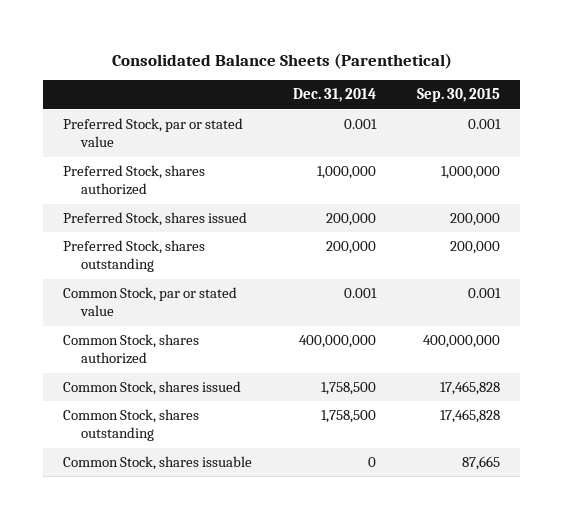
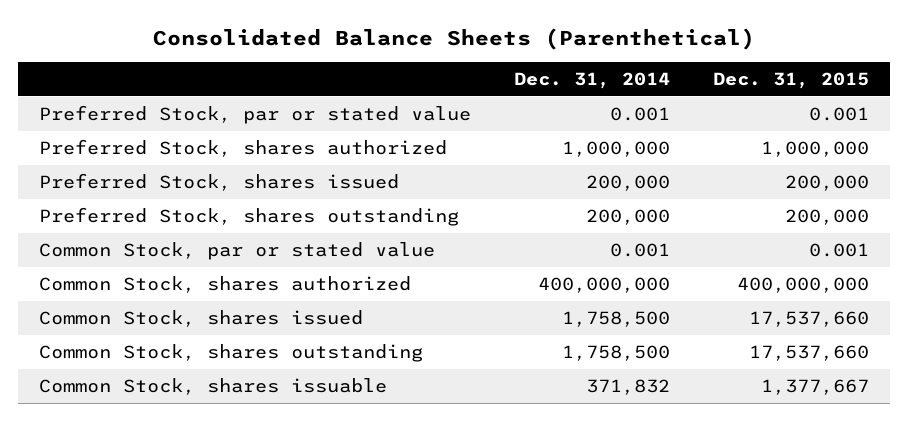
[416,88,500,103] Sep. 30, 2015 -> none
none -> [712,72,869,90] Dec. 31, 2015
[368,457,377,468] 0 -> [585,378,670,395] 371,832

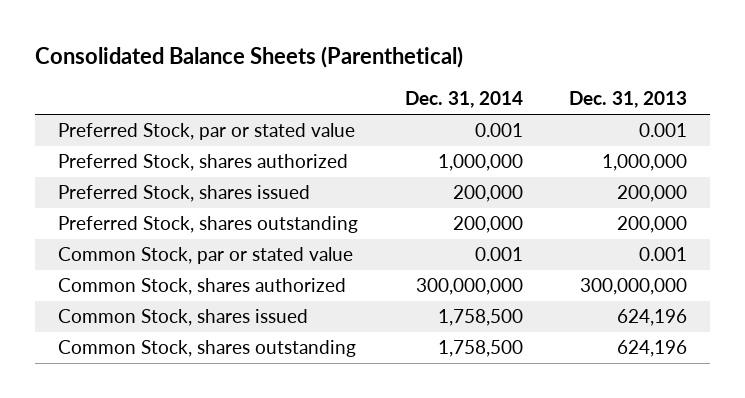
[712,72,869,90] Dec. 31, 2015 -> none
none -> [569,91,688,109] Dec. 31, 2013
[537,276,670,293] 400,000,000 -> [415,278,523,296] 300,000,000
[39,377,388,395] Common Stock, shares issuable -> none

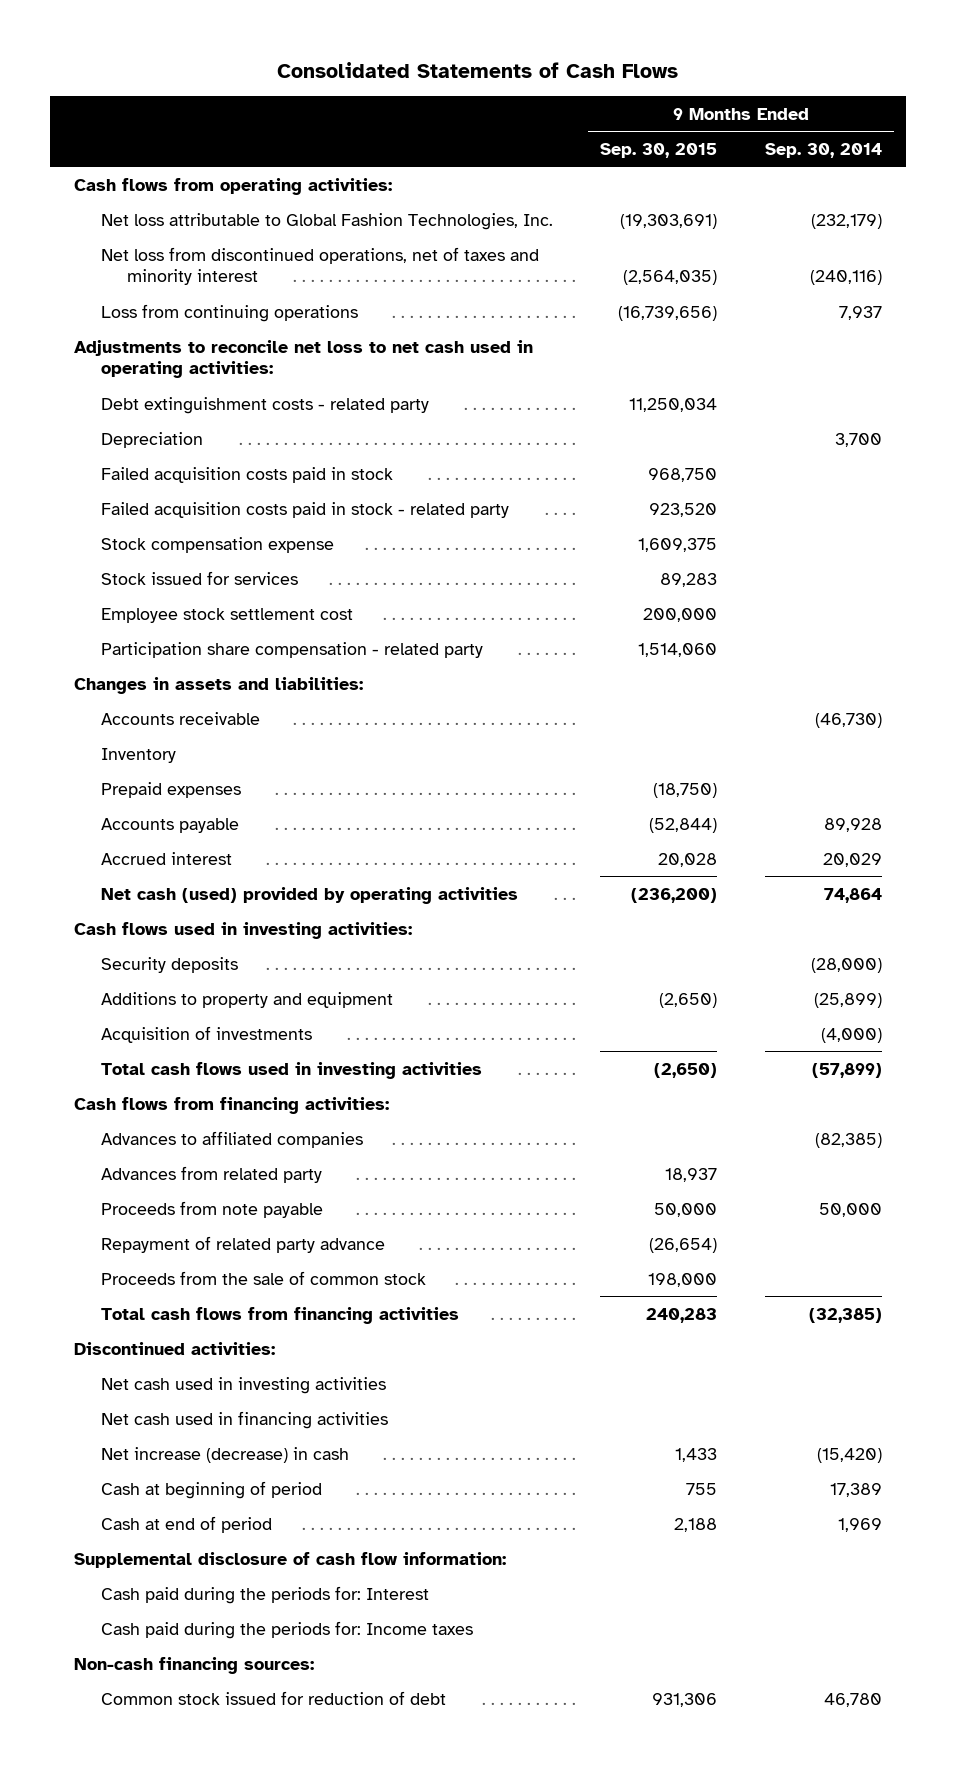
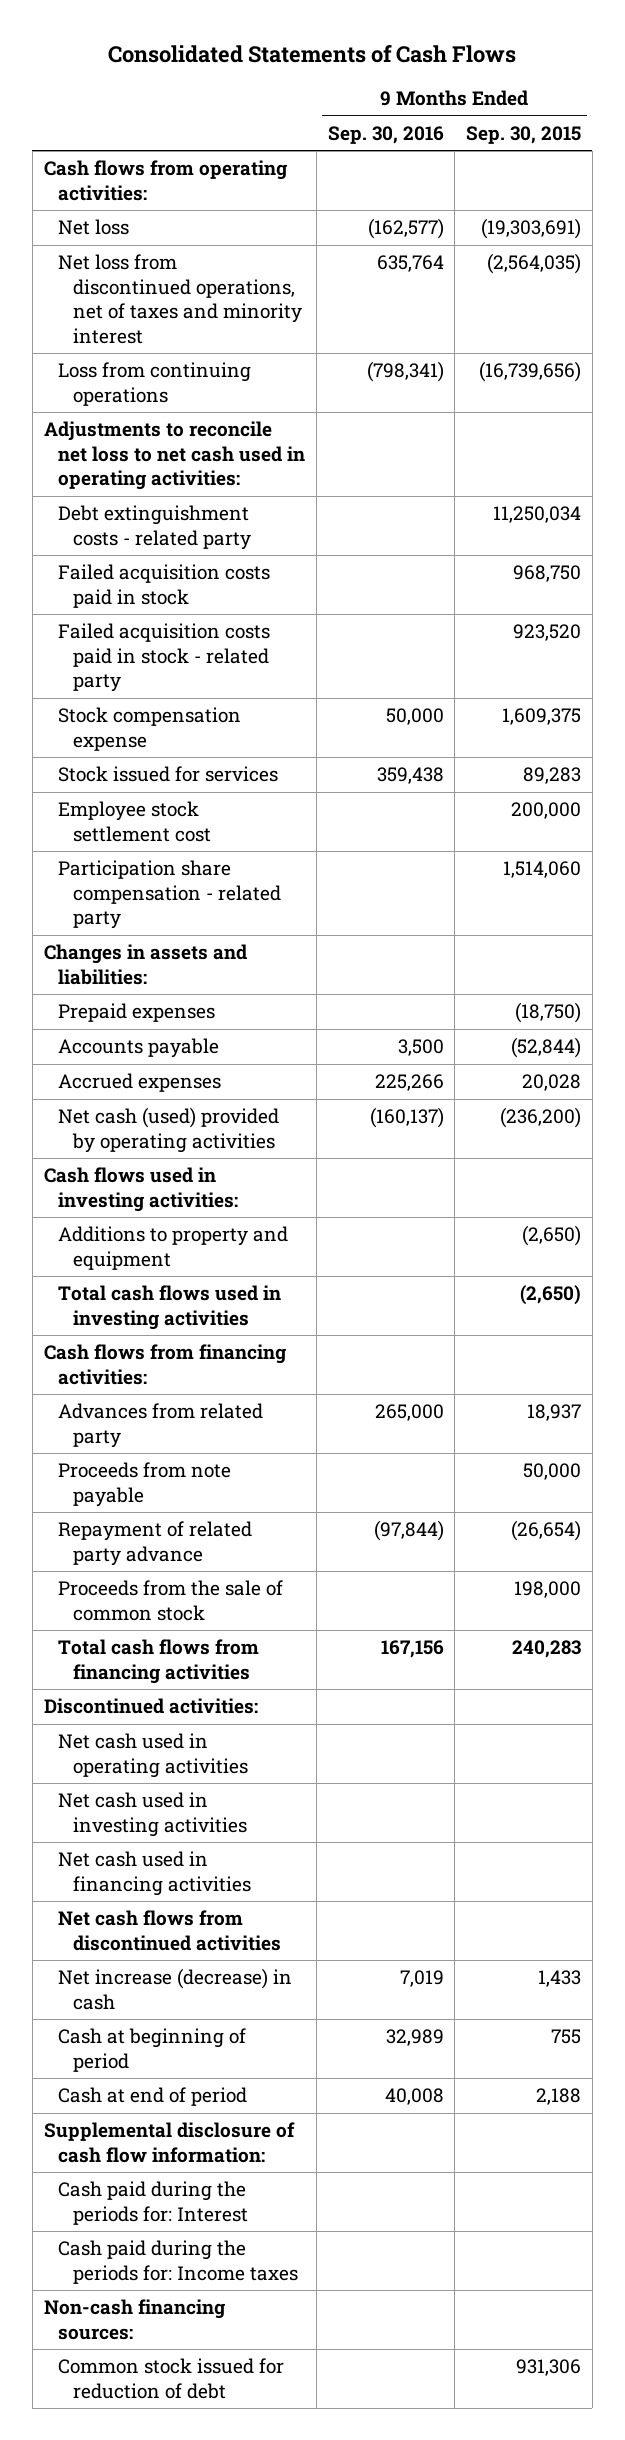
[764,142,882,158] Sep. 30, 2014 -> none
none -> [327,125,444,144] Sep. 30, 2016
[100,212,553,230] Net loss attributable to Global Fashion Technologies, Inc. -> [58,219,130,236] Net loss
[100,431,203,448] Depreciation -> none
[100,711,260,725] Accounts receivable -> none
[100,747,176,763] Inventory -> none
[100,851,232,865] Accrued interest -> [58,1073,222,1093] Accrued expenses
[100,956,238,973] Security deposits -> none
[100,1025,312,1043] Acquisition of investments -> none
[100,1130,363,1148] Advances to affiliated companies -> none
none -> [58,1733,248,1778] Net cash used in operating activities
none -> [58,1910,281,1951] Net cash flows from discontinued activities

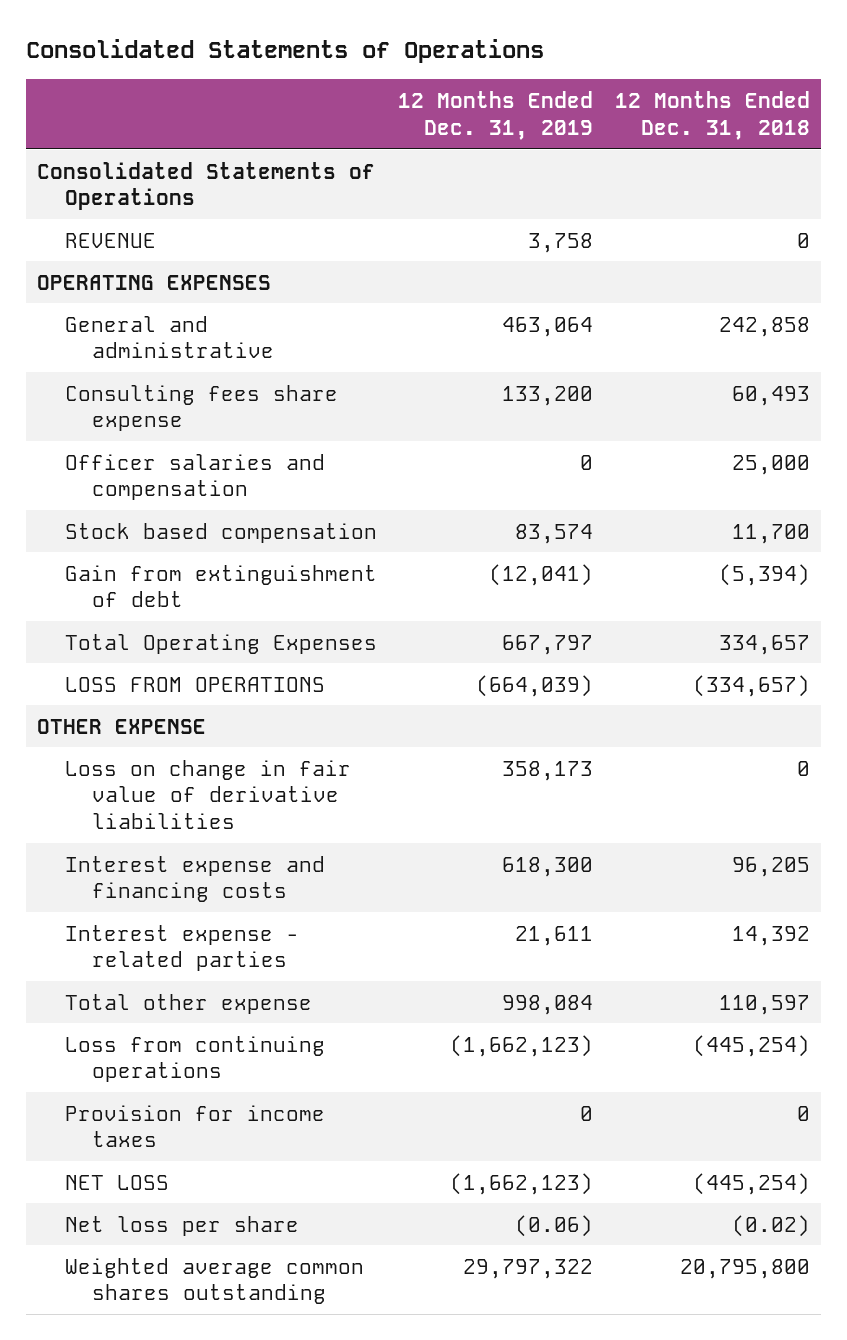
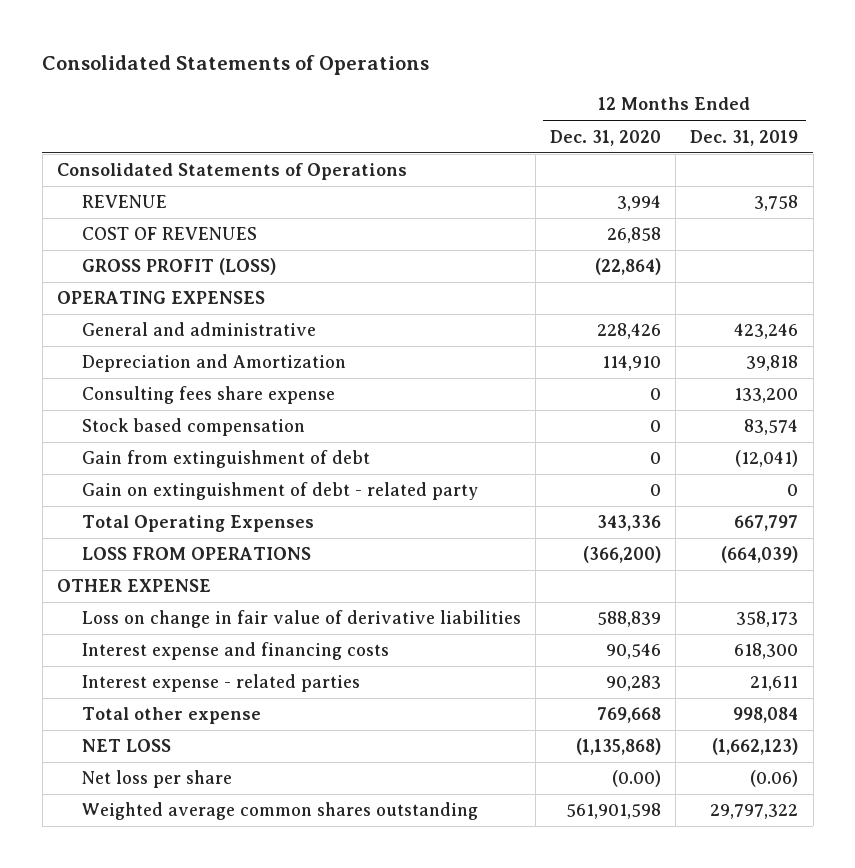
[615,90,811,140] 12 Months Ended Dec. 31, 2018 -> none
none -> [549,129,661,146] Dec. 31, 2020
none -> [81,227,257,241] COST OF REVENUES
none -> [81,258,276,276] GROSS PROFIT (LOSS)
[502,316,594,337] 463,064 -> [734,323,799,340] 423,246
none -> [81,354,346,373] Depreciation and Amortization
[64,453,325,501] Officer salaries and compensation -> none
none -> [81,482,478,501] Gain on extinguishment of debt - related party
[64,1035,325,1083] Loss from continuing operations -> none
[64,1104,325,1148] Provision for income taxes -> none

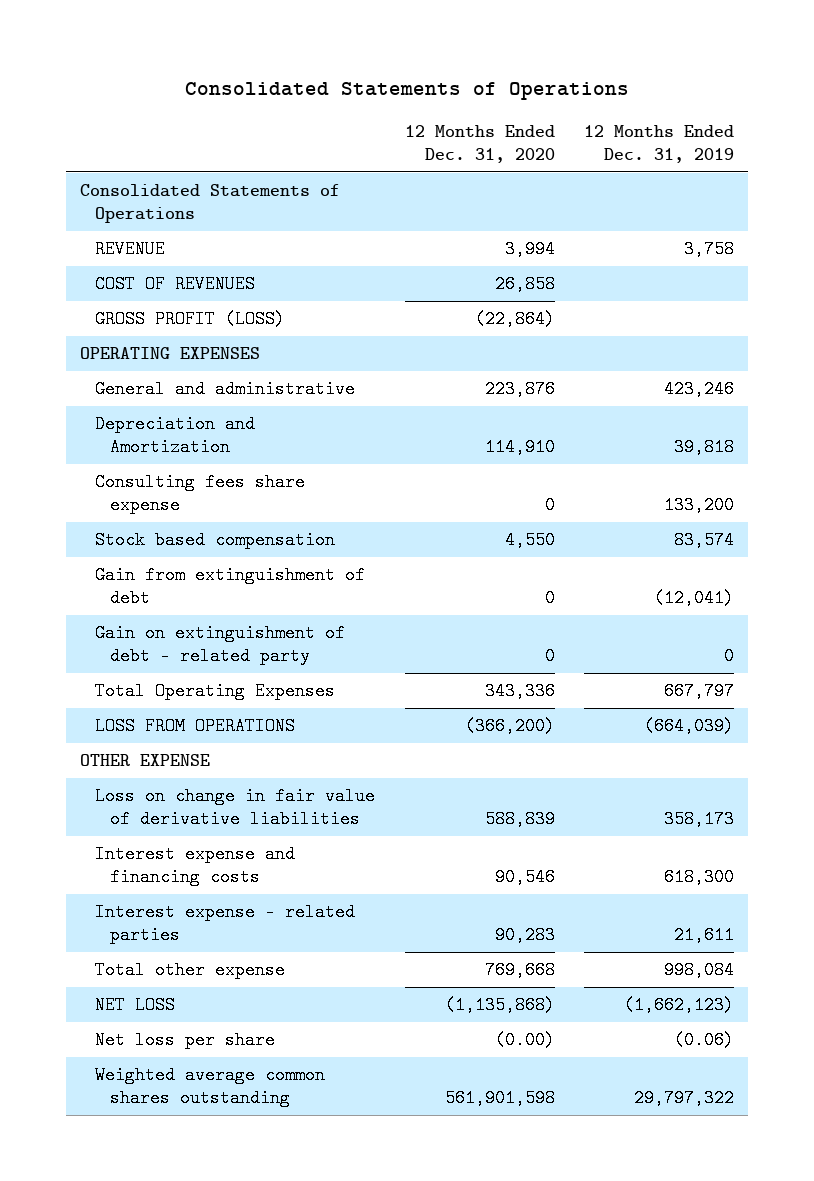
[596,323,661,340] 228,426 -> [484,380,555,399] 223,876
[649,420,661,433] 0 -> [504,531,555,550] 4,550

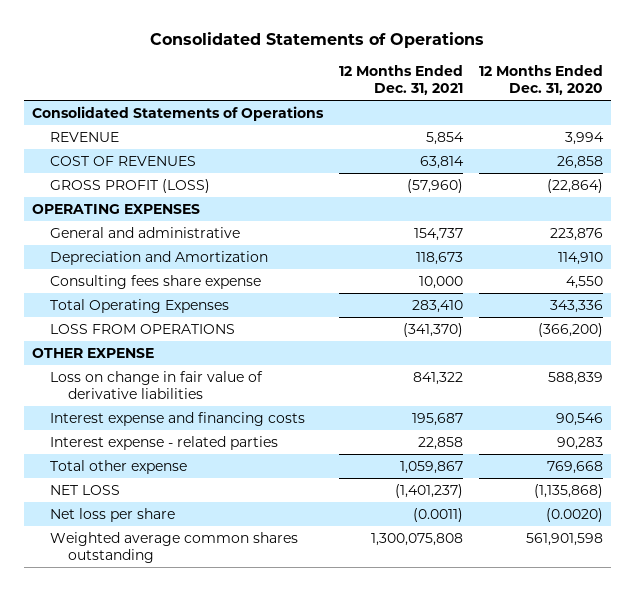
[583,125,734,163] 12 Months Ended Dec. 31, 2019 -> none
none -> [338,65,463,96] 12 Months Ended Dec. 31, 2021
[95,531,336,550] Stock based compensation -> none
[95,566,366,608] Gain from extinguishment of debt -> none
[95,624,346,666] Gain on extinguishment of debt - related party -> none
[544,496,555,515] 0 -> [566,276,604,290] 4,550
[494,1031,555,1050] (0.00) -> [546,508,604,523] (0.0020)

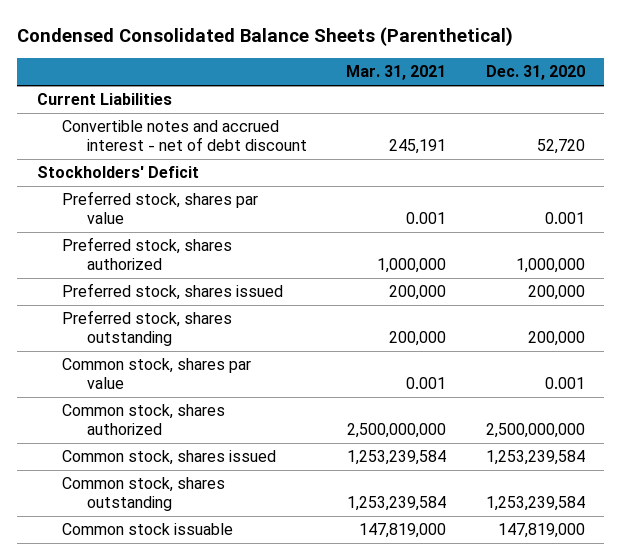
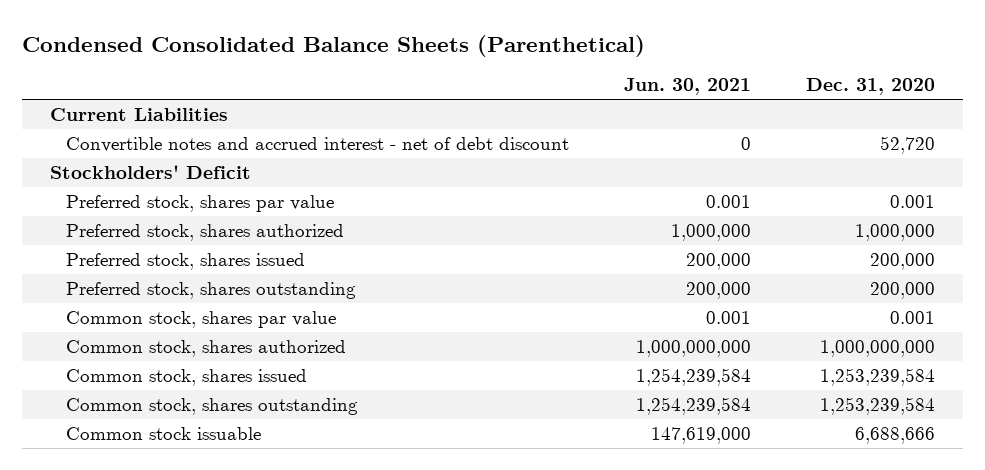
[346,65,447,81] Mar. 31, 2021 -> none
none -> [624,78,752,96] Jun. 30, 2021
[485,423,585,439] 2,500,000,000 -> [820,339,936,357] 1,000,000,000
[497,523,585,539] 147,819,000 -> [855,426,936,444] 6,688,666

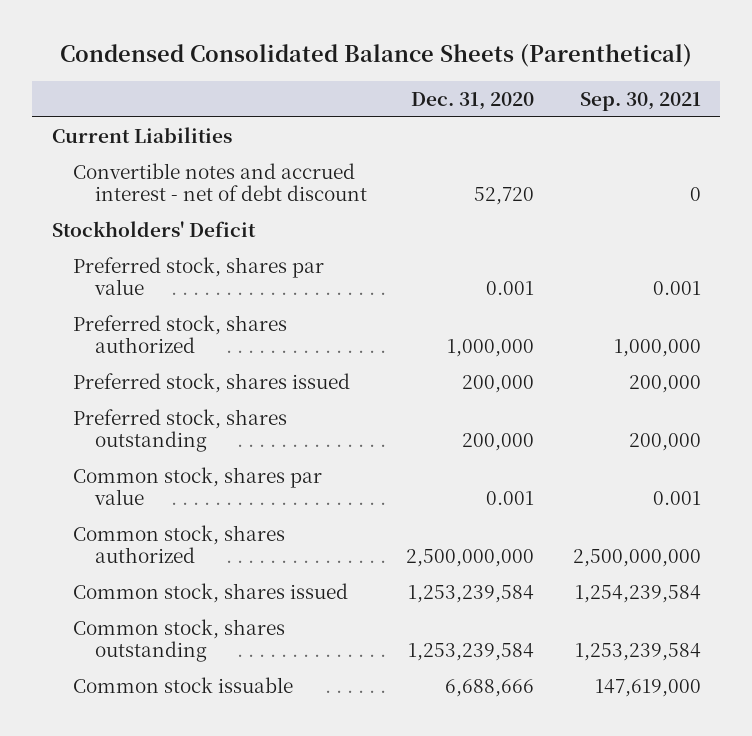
[624,78,752,96] Jun. 30, 2021 -> none
none -> [579,91,701,111] Sep. 30, 2021
[820,339,936,357] 1,000,000,000 -> [405,549,534,568] 2,500,000,000

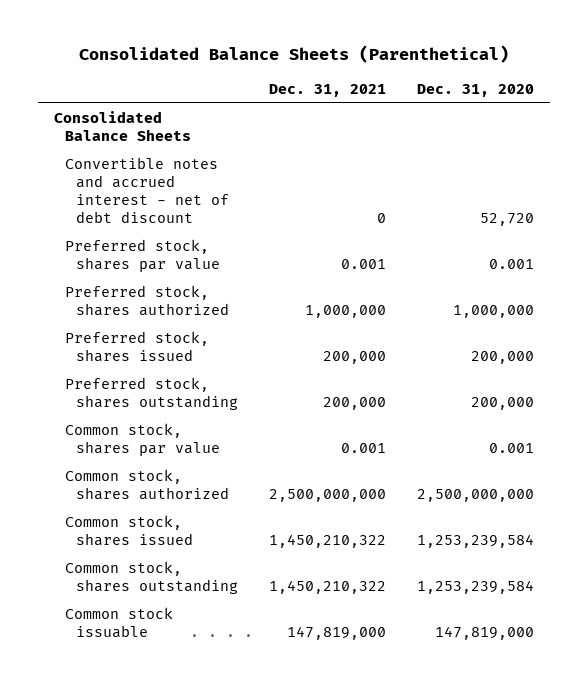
[60,43,693,67] Condensed Consolidated Balance Sheets (Parenthetical) -> [79,45,510,64] Consolidated Balance Sheets (Parenthetical)
[579,91,701,111] Sep. 30, 2021 -> none
none -> [269,83,387,97] Dec. 31, 2021
[51,126,232,143] Current Liabilities -> none
none -> [53,110,191,141] Consolidated Balance Sheets
[51,220,256,237] Stockholders' Deficit -> none
[444,678,534,697] 6,688,666 -> [435,625,535,640] 147,819,000

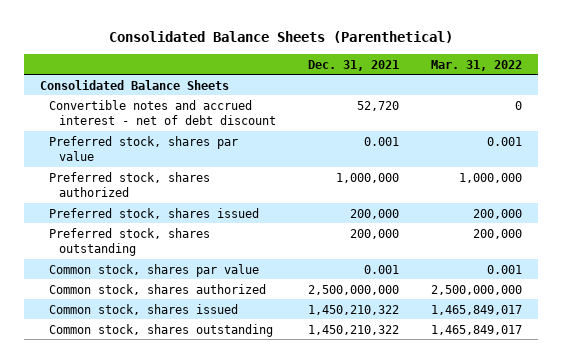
[417,83,535,97] Dec. 31, 2020 -> none
none -> [431,59,523,71] Mar. 31, 2022
[377,212,387,223] 0 -> [357,100,400,111] 52,720
[64,606,173,638] Common stock issuable -> none

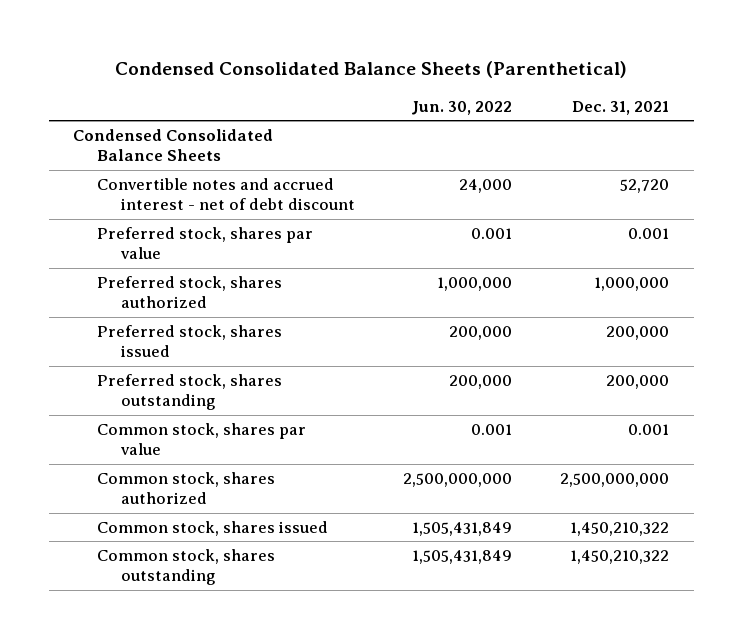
[108,31,453,44] Consolidated Balance Sheets (Parenthetical) -> [115,61,628,79] Condensed Consolidated Balance Sheets (Parenthetical)
[431,59,523,71] Mar. 31, 2022 -> none
none -> [411,100,513,115] Jun. 30, 2022
[39,79,229,90] Consolidated Balance Sheets -> [73,128,274,162] Condensed Consolidated Balance Sheets

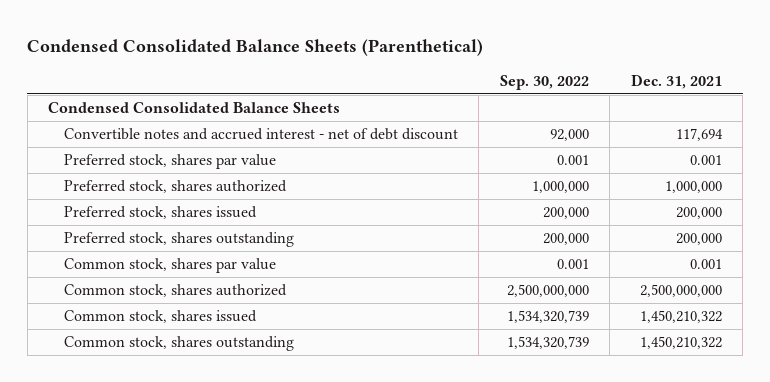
[411,100,513,115] Jun. 30, 2022 -> none
none -> [499,74,589,90] Sep. 30, 2022
[620,178,670,193] 52,720 -> [675,128,723,142] 117,694

